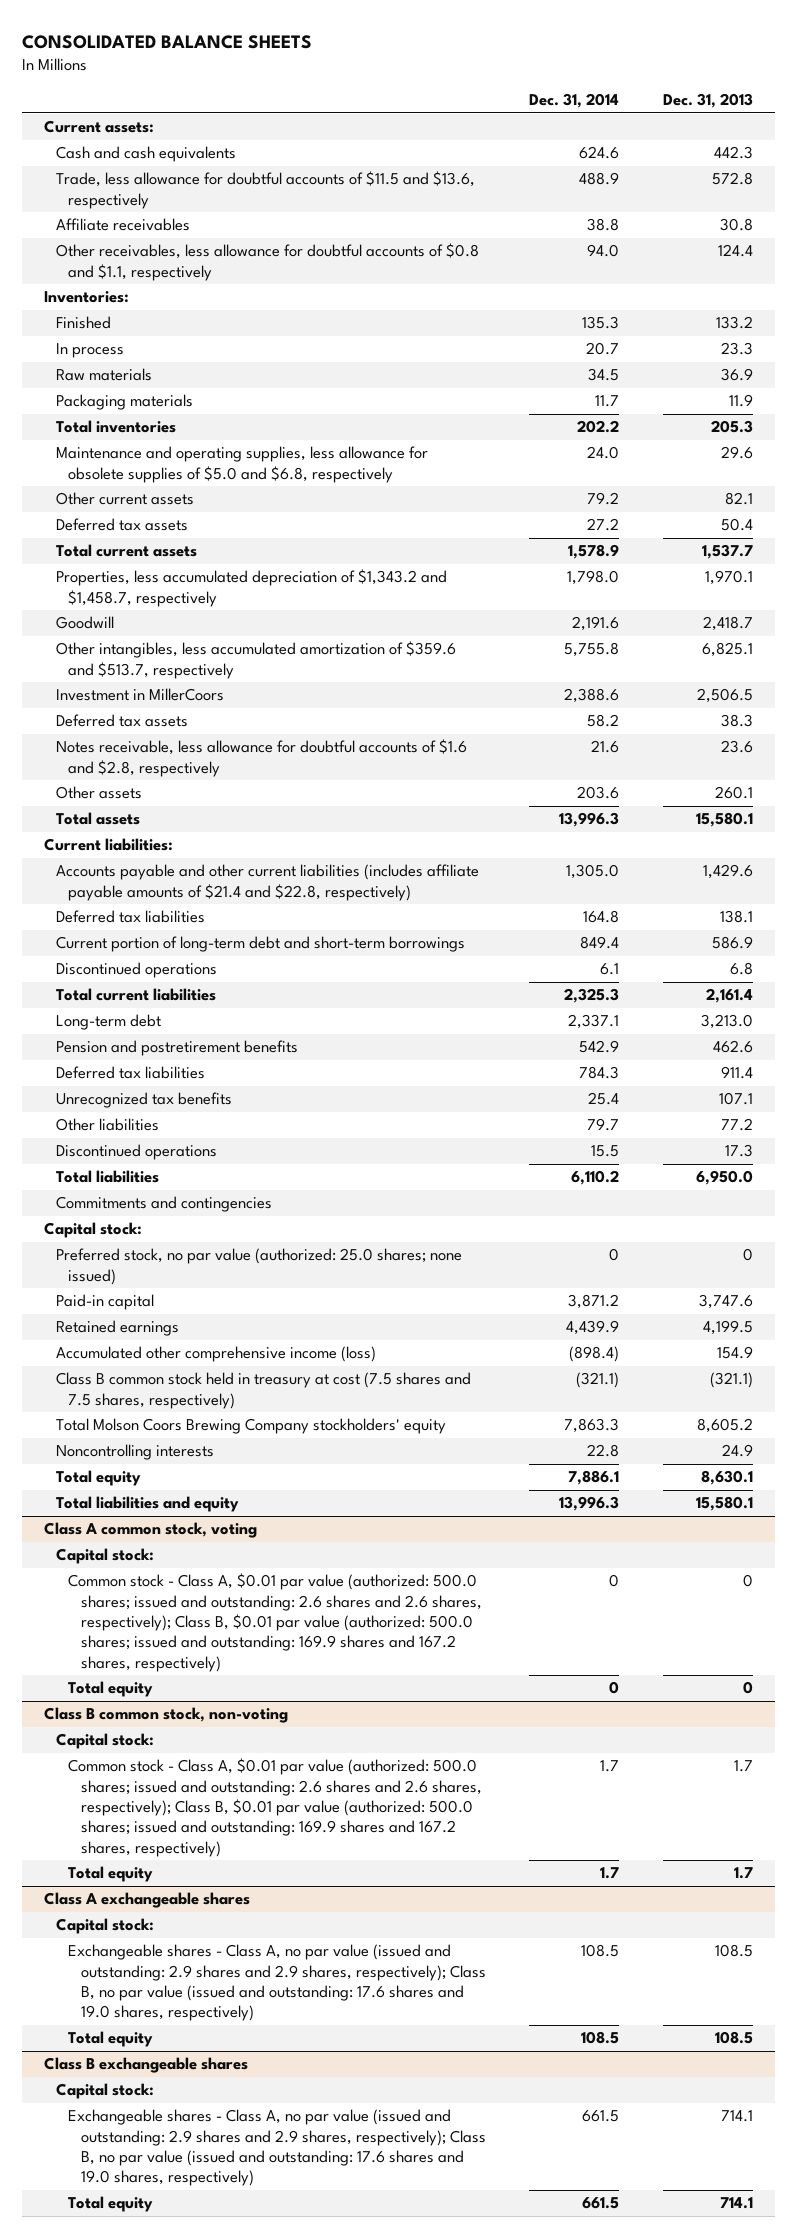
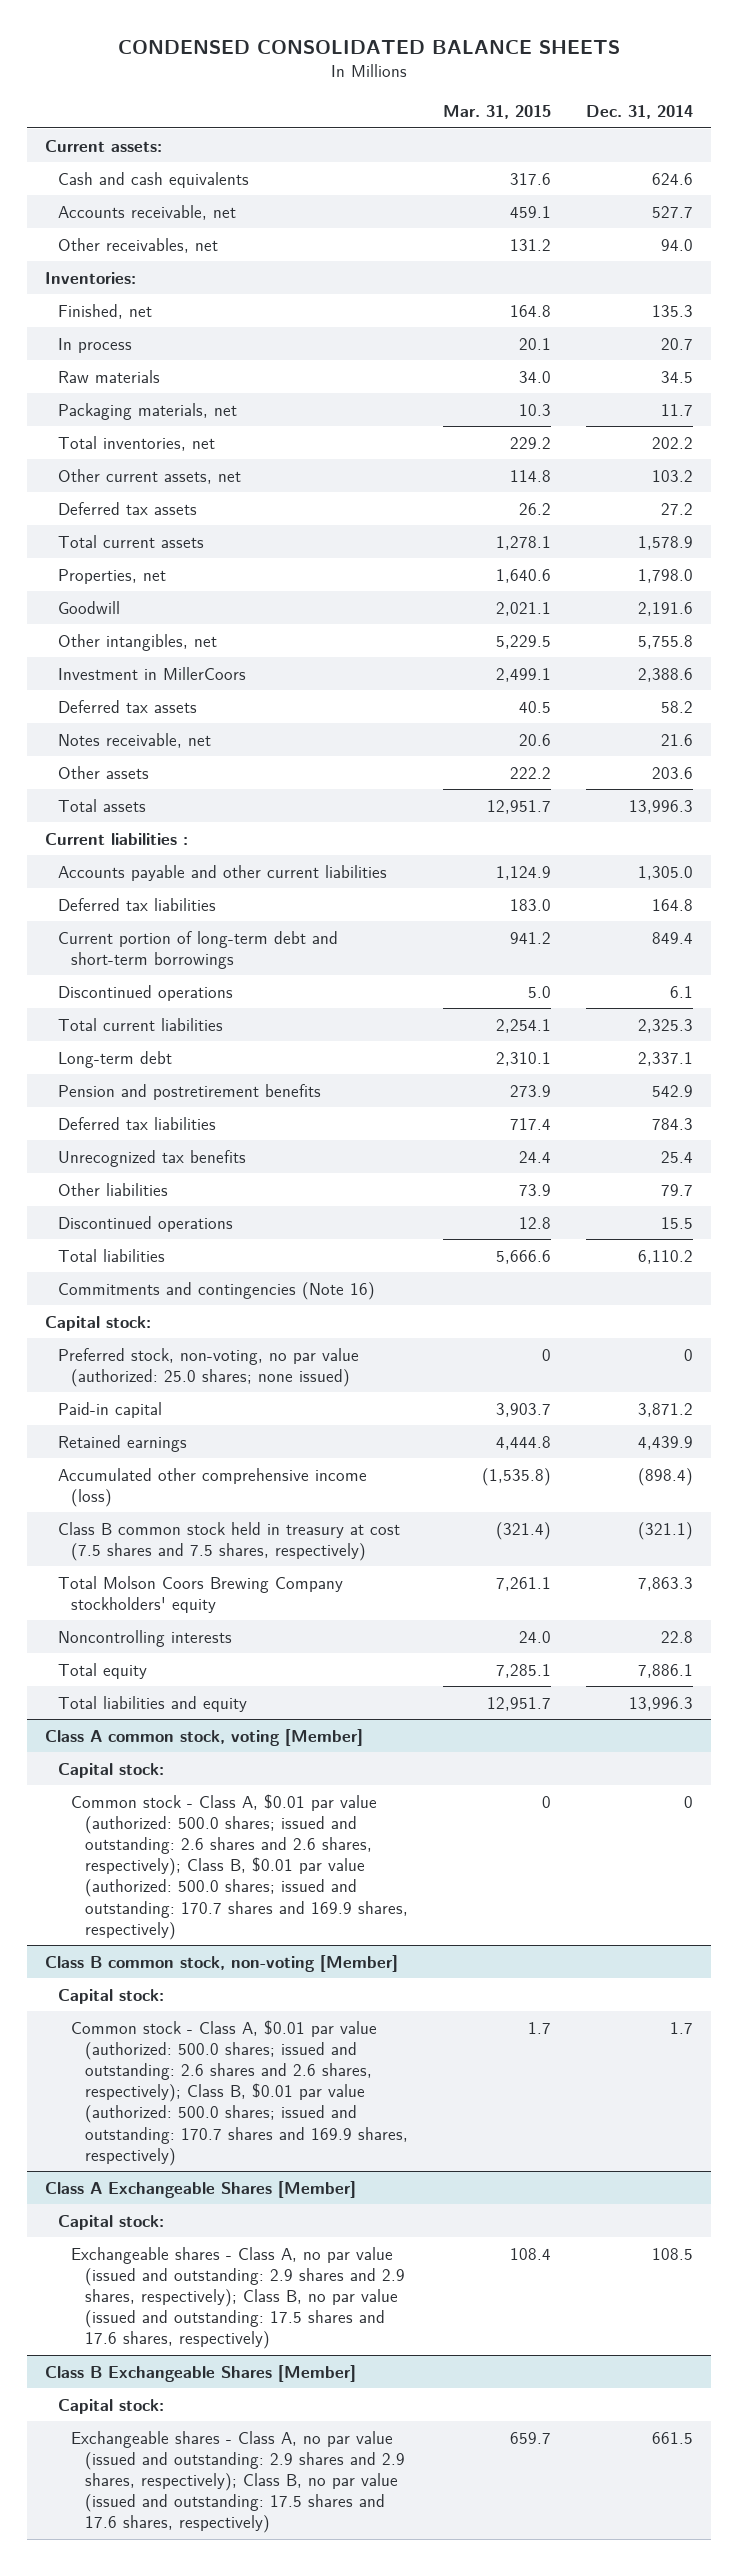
[22,34,313,49] CONSOLIDATED BALANCE SHEETS -> [118,40,621,55] CONDENSED CONSOLIDATED BALANCE SHEETS
[662,93,753,109] Dec. 31, 2013 -> none
none -> [442,105,551,120] Mar. 31, 2015
[56,171,476,209] Trade, less allowance for doubtful accounts of $11.5 and $13.6, respectively -> none
[56,218,191,232] Affiliate receivables -> none
[56,243,480,281] Other receivables, less allowance for doubtful accounts of $0.8 and $1.1, respectively -> none
none -> [58,204,237,220] Accounts receivable, net
none -> [58,237,219,253] Other receivables, net
[56,316,112,330] Finished -> [58,303,153,319] Finished, net
[56,446,429,483] Maintenance and operating supplies, less allowance for obsolete supplies of $5.0 and $6.8, respectively -> none
[56,394,194,411] Packaging materials -> [58,402,238,420] Packaging materials, net
[56,420,177,434] Total inventories -> [58,435,216,451] Total inventories, net
[56,492,195,506] Other current assets -> [58,468,242,484] Other current assets, net
[587,492,620,506] 79.2 -> [652,469,694,482] 103.2
[56,569,448,607] Properties, less accumulated depreciation of $1,343.2 and $1,458.7, respectively -> [58,568,167,584] Properties, net
[56,641,457,679] Other intangibles, less accumulated amortization of $359.6 and $513.7, respectively -> [58,633,218,651] Other intangibles, net
[56,739,468,777] Notes receivable, less allowance for doubtful accounts of $1.6 and $2.8, respectively -> [58,732,212,748] Notes receivable, net
[43,838,173,852] Current liabilities: -> [45,832,189,845] Current liabilities :
[56,864,480,901] Accounts payable and other current liabilities (includes affiliate payable amounts of $21.4 and $22.8, respectively) -> [58,864,388,881] Accounts payable and other current liabilities
[56,1196,273,1213] Commitments and contingencies -> [58,1281,376,1300] Commitments and contingencies (Note 16)
[56,1248,463,1285] Preferred stock, no par value (authorized: 25.0 shares; none issued) -> [58,1347,360,1387] Preferred stock, non-voting, no par value (authorized: 25.0 shares; none issued)
[43,1522,257,1539] Class A common stock, voting -> [45,1728,364,1746] Class A common stock, voting [Member]
[68,1681,154,1698] Total equity -> none
[68,1573,482,1672] Common stock - Class A, $0.01 par value (authorized: 500.0 shares; issued and outstanding: 2.6 shares and 2.6 shares, respectively); Class B, $0.01 par value (authorized: 500.0 shares; issued and outstanding: 169.9 shares and 167.2 shares, respectively) -> [71,1793,408,1940] Common stock - Class A, $0.01 par value (authorized: 500.0 shares; issued and outstanding: 2.6 shares and 2.6 shares, respectively); Class B, $0.01 par value (authorized: 500.0 shares; issued and outstanding: 170.7 shares and 169.9 shares, respectively)
[43,1707,288,1724] Class B common stock, non-voting -> [45,1954,399,1972] Class B common stock, non-voting [Member]
[68,1866,154,1883] Total equity -> none
[68,1758,482,1857] Common stock - Class A, $0.01 par value (authorized: 500.0 shares; issued and outstanding: 2.6 shares and 2.6 shares, respectively); Class B, $0.01 par value (authorized: 500.0 shares; issued and outstanding: 169.9 shares and 167.2 shares, respectively) -> [71,2019,408,2166] Common stock - Class A, $0.01 par value (authorized: 500.0 shares; issued and outstanding: 2.6 shares and 2.6 shares, respectively); Class B, $0.01 par value (authorized: 500.0 shares; issued and outstanding: 170.7 shares and 169.9 shares, respectively)
[43,1892,250,1909] Class A exchangeable shares -> [45,2180,357,2198] Class A Exchangeable Shares [Member]
[68,2031,154,2048] Total equity -> none
[68,1944,486,2022] Exchangeable shares - Class A, no par value (issued and outstanding: 2.9 shares and 2.9 shares, respectively); Class B, no par value (issued and outstanding: 17.6 shares and 19.0 shares, respectively) -> [71,2246,405,2350] Exchangeable shares - Class A, no par value (issued and outstanding: 2.9 shares and 2.9 shares, respectively); Class B, no par value (issued and outstanding: 17.5 shares and 17.6 shares, respectively)
[43,2057,248,2074] Class B exchangeable shares -> [45,2364,357,2382] Class B Exchangeable Shares [Member]
[68,2196,154,2213] Total equity -> none
[68,2109,486,2187] Exchangeable shares - Class A, no par value (issued and outstanding: 2.9 shares and 2.9 shares, respectively); Class B, no par value (issued and outstanding: 17.6 shares and 19.0 shares, respectively) -> [71,2430,405,2534] Exchangeable shares - Class A, no par value (issued and outstanding: 2.9 shares and 2.9 shares, respectively); Class B, no par value (issued and outstanding: 17.5 shares and 17.6 shares, respectively)

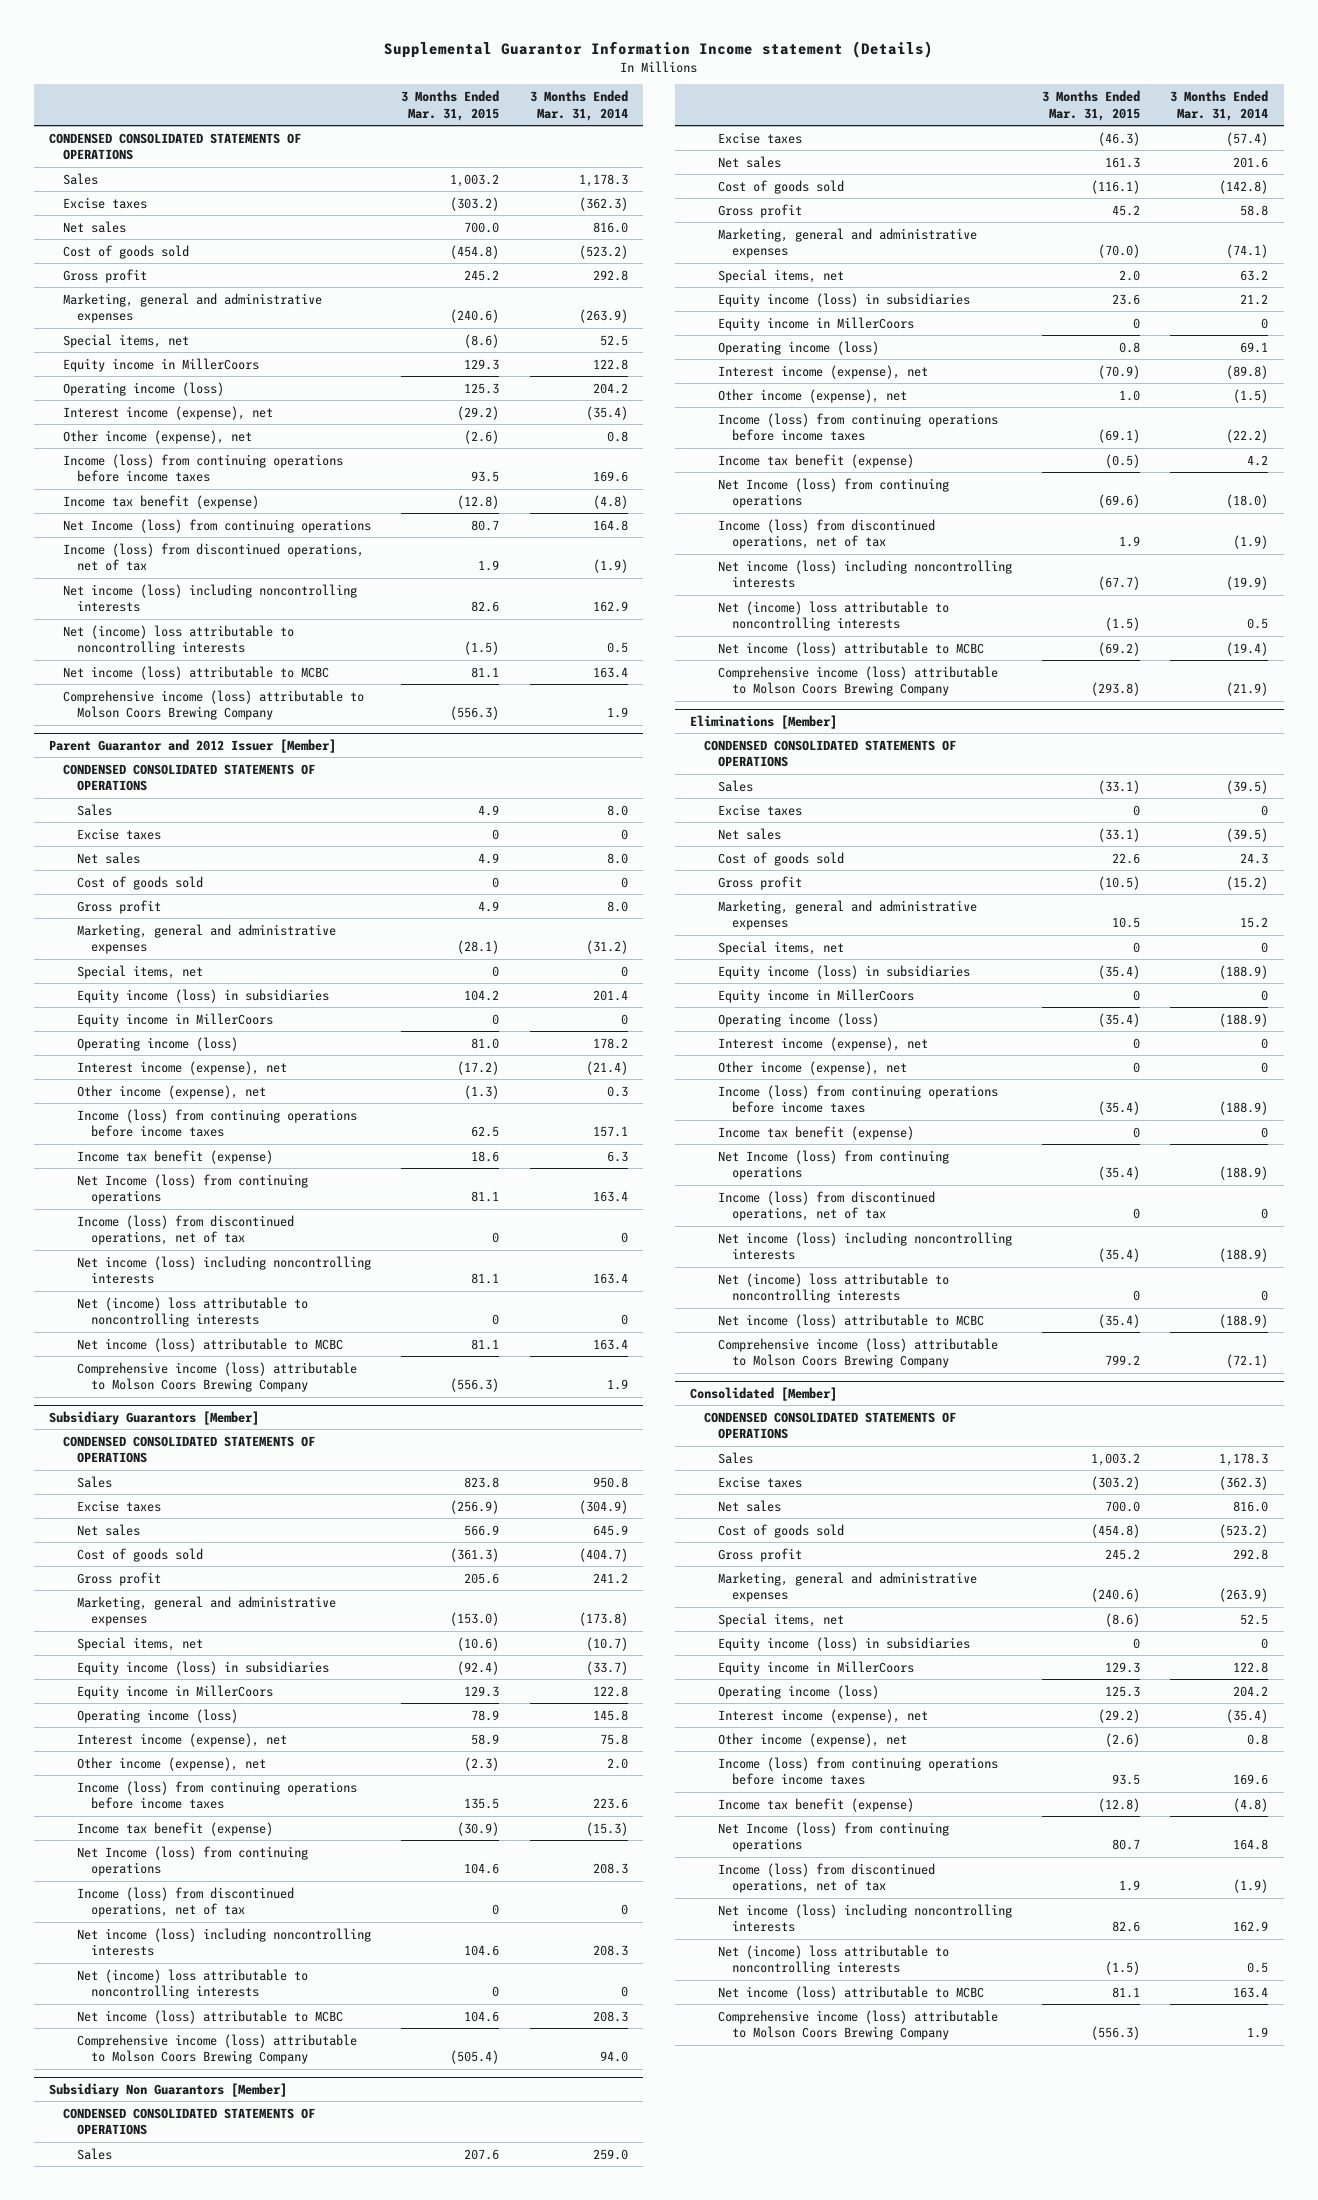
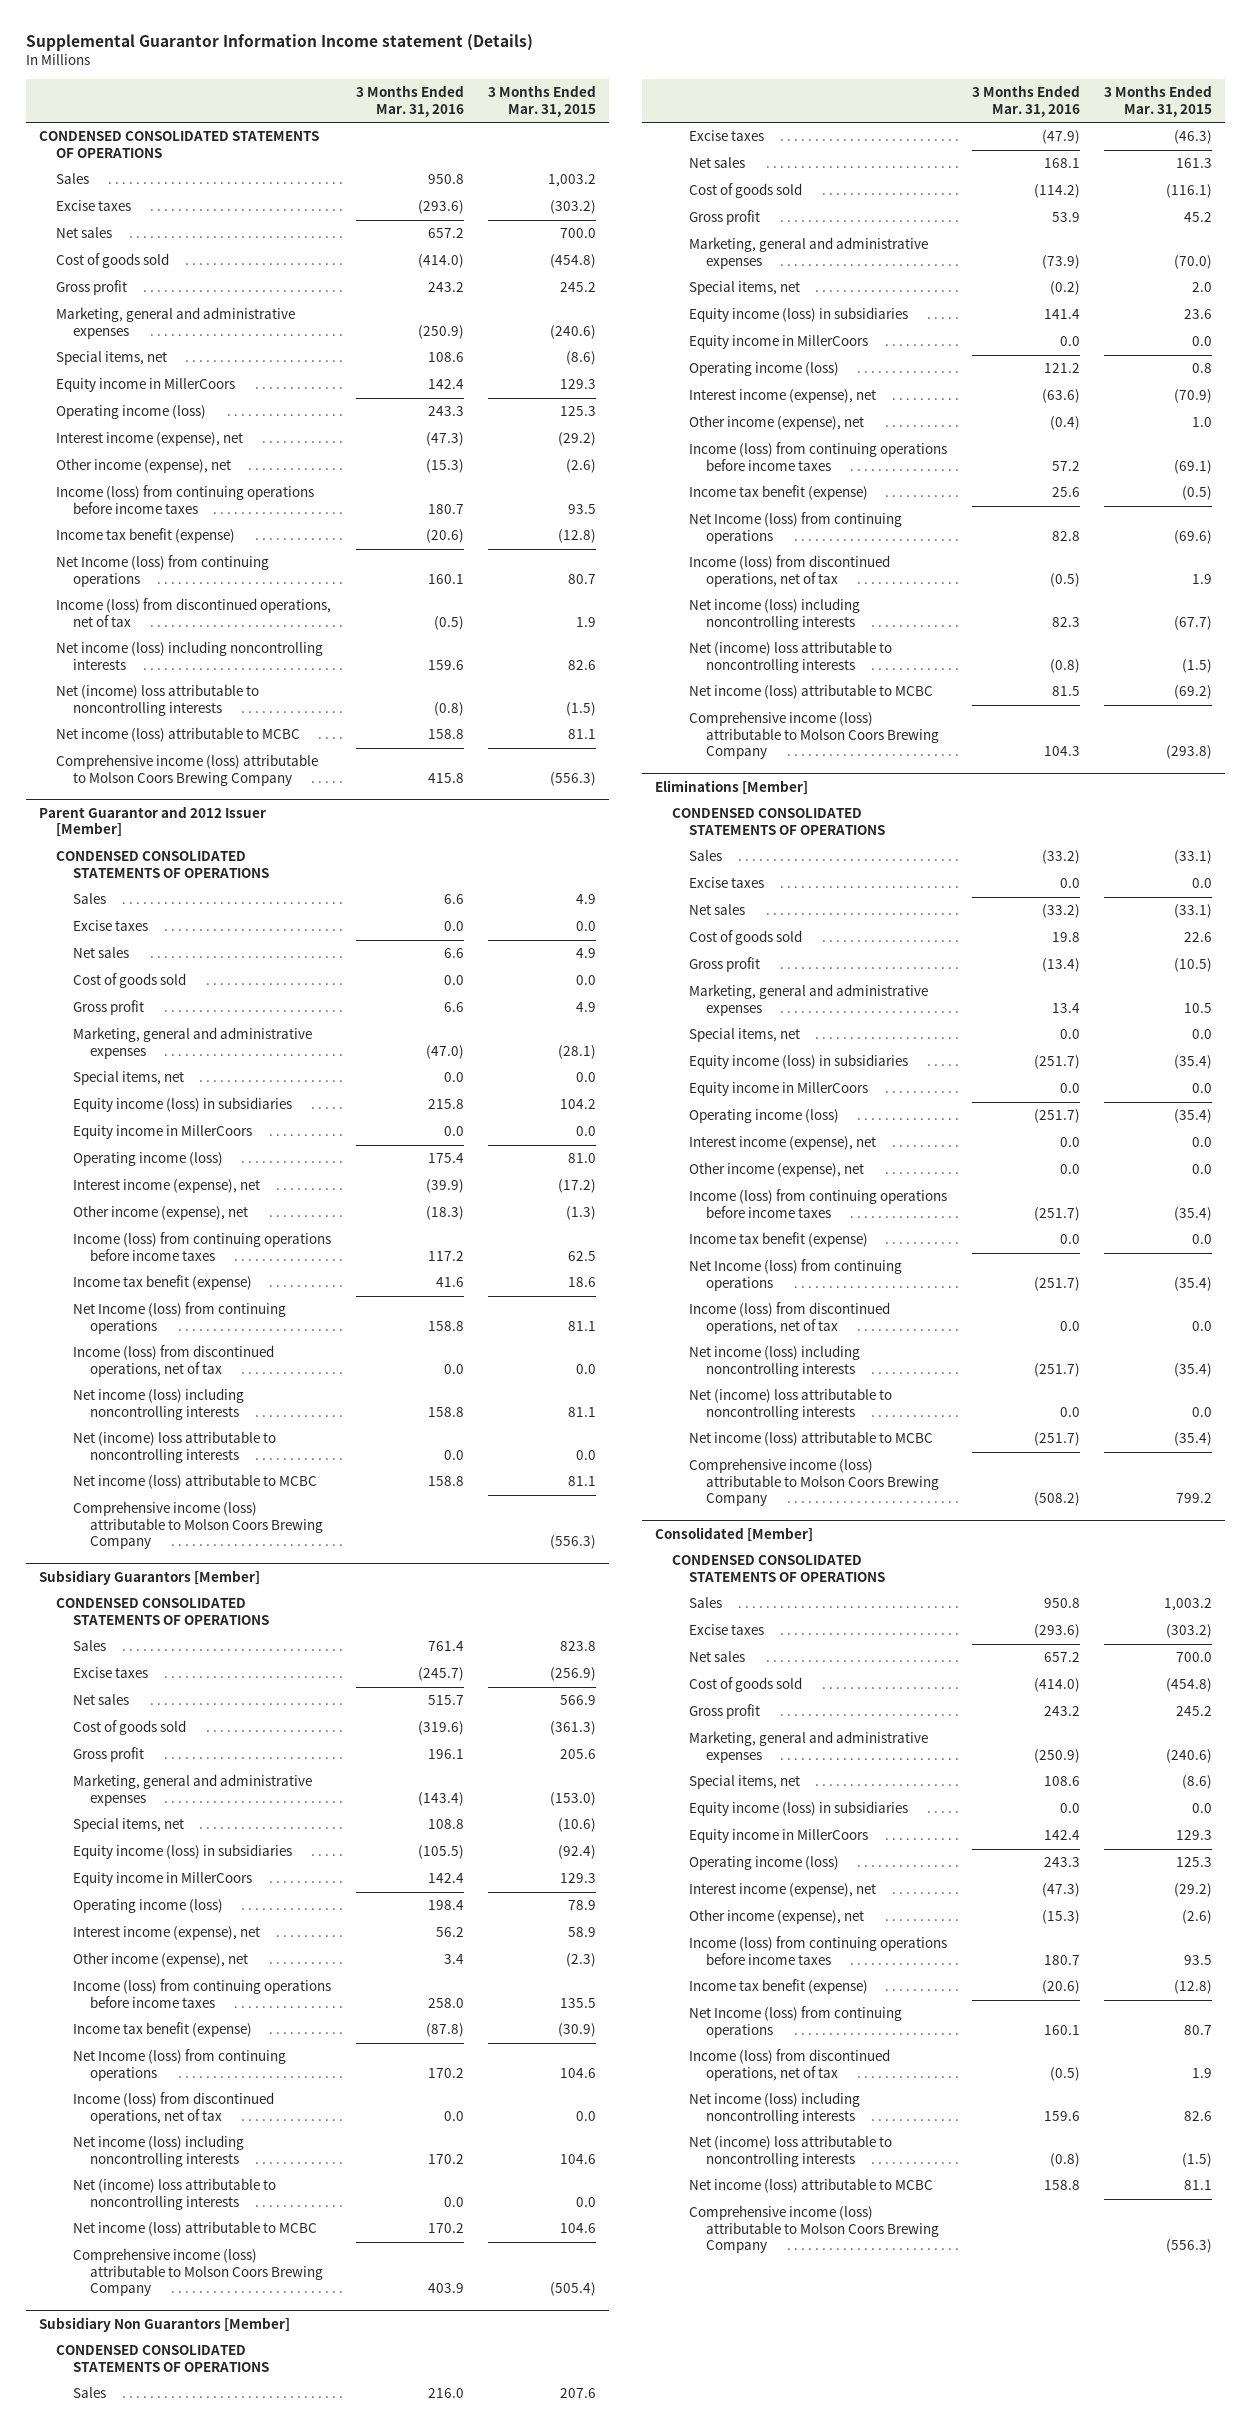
[529,89,628,121] 3 Months Ended Mar. 31, 2014 -> none
none -> [355,85,464,117] 3 Months Ended Mar. 31, 2016
[492,828,500,840] 0 -> [576,921,597,932] 0.0
[492,876,500,888] 0 -> [576,975,597,986] 0.0
[492,965,500,977] 0 -> [576,1072,597,1083] 0.0
[492,1013,500,1025] 0 -> [576,1126,597,1137] 0.0
[492,1232,500,1244] 0 -> [576,1363,597,1374] 0.0
[492,1314,500,1326] 0 -> [576,1449,597,1460] 0.0
[492,1904,500,1916] 0 -> [576,2110,597,2121] 0.0
[492,1986,500,1998] 0 -> [576,2196,597,2207] 0.0
[1133,317,1141,329] 0 -> [1192,336,1213,347] 0.0
[1133,804,1141,816] 0 -> [1192,878,1213,889] 0.0
[1133,941,1141,953] 0 -> [1192,1029,1213,1040] 0.0
[1133,989,1141,1001] 0 -> [1192,1083,1213,1094] 0.0
[1133,1037,1141,1049] 0 -> [1192,1137,1213,1148] 0.0
[1133,1061,1141,1073] 0 -> [1192,1164,1213,1175] 0.0
[1133,1126,1141,1138] 0 -> [1192,1234,1213,1245] 0.0
[1133,1208,1141,1220] 0 -> [1192,1320,1213,1331] 0.0
[1133,1290,1141,1302] 0 -> [1192,1406,1213,1417] 0.0
[1133,1637,1141,1649] 0 -> [1192,1803,1213,1814] 0.0

